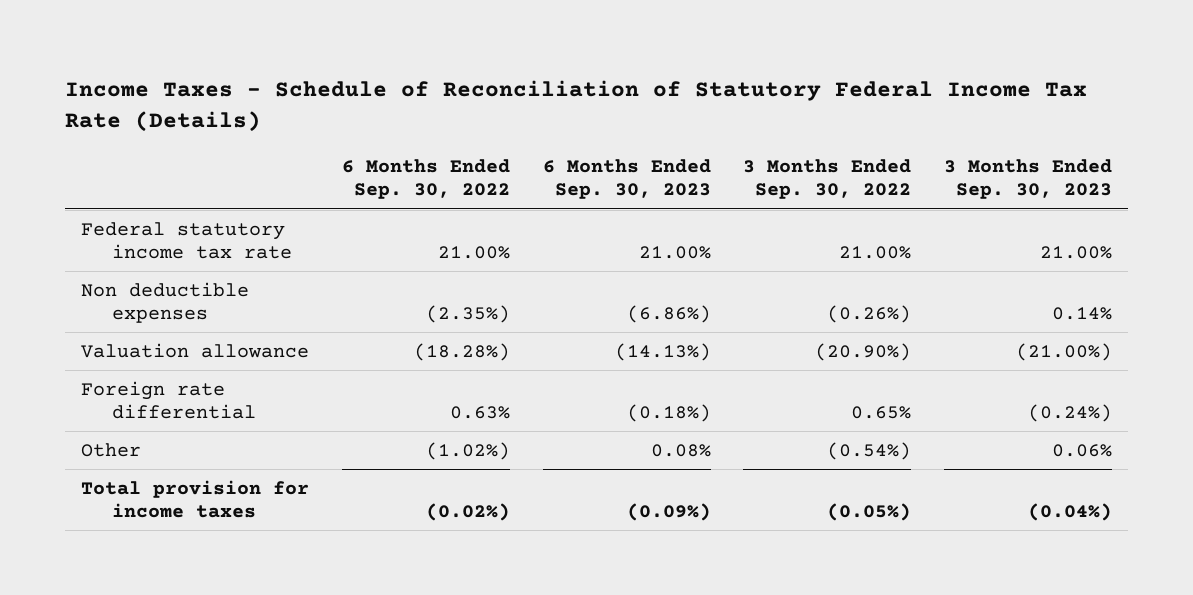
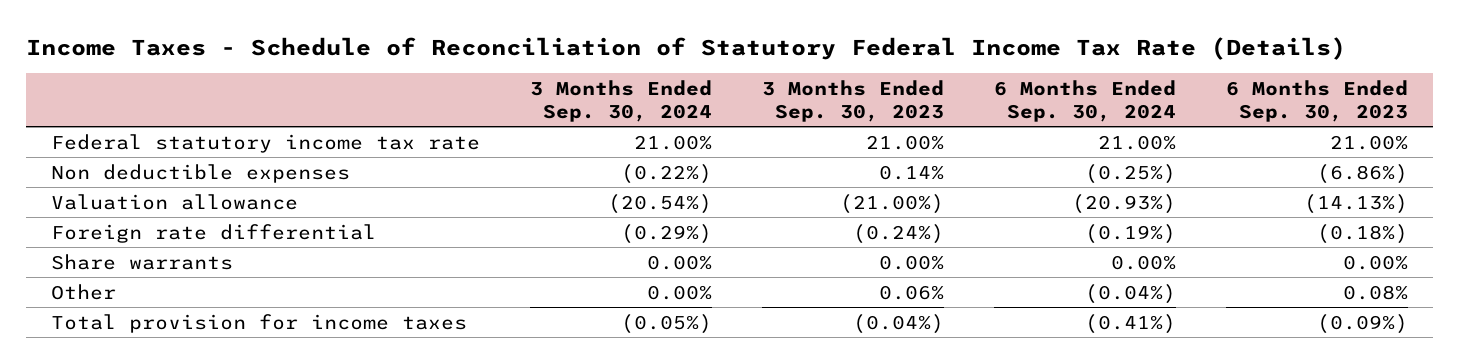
[341,159,510,200] 6 Months Ended Sep. 30, 2022 -> none
[743,159,912,200] 3 Months Ended Sep. 30, 2022 -> none
none -> [529,79,712,122] 3 Months Ended Sep. 30, 2024
none -> [994,79,1177,122] 6 Months Ended Sep. 30, 2024
none -> [50,253,233,270] Share warrants

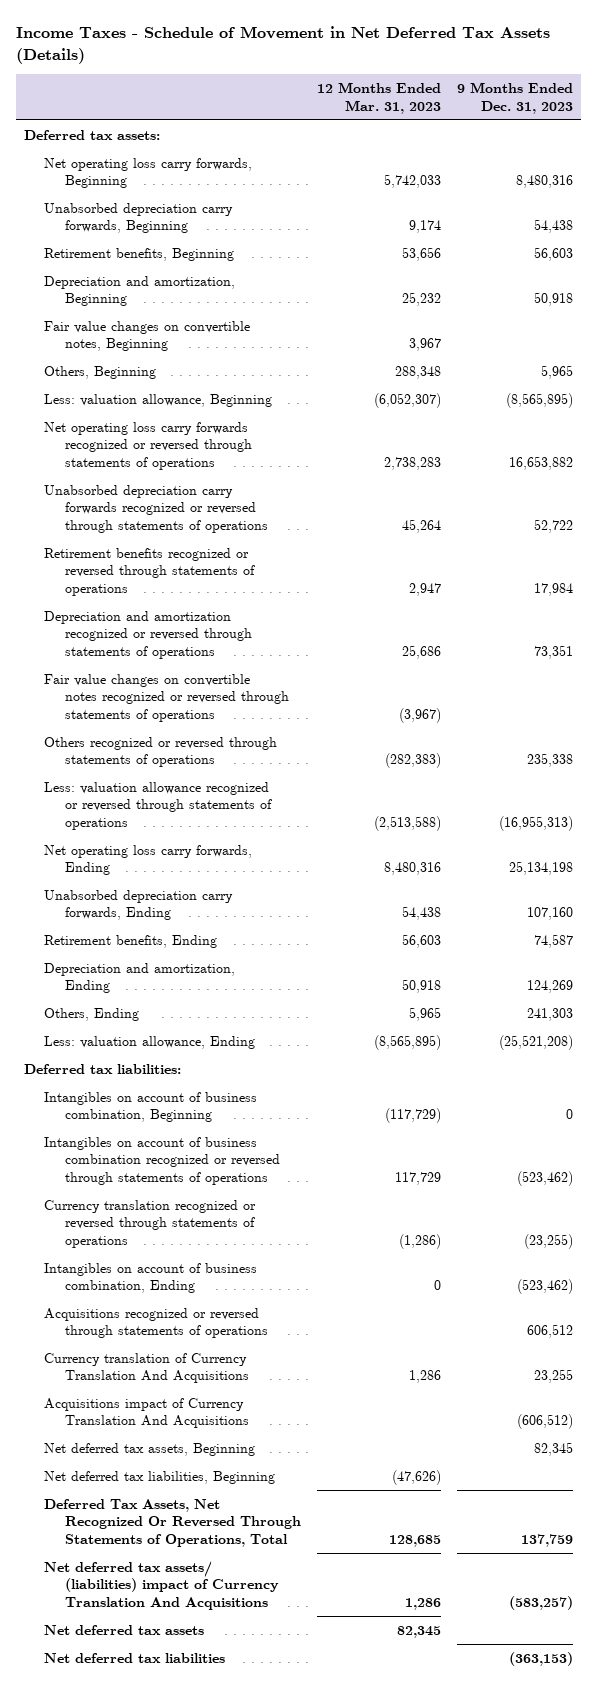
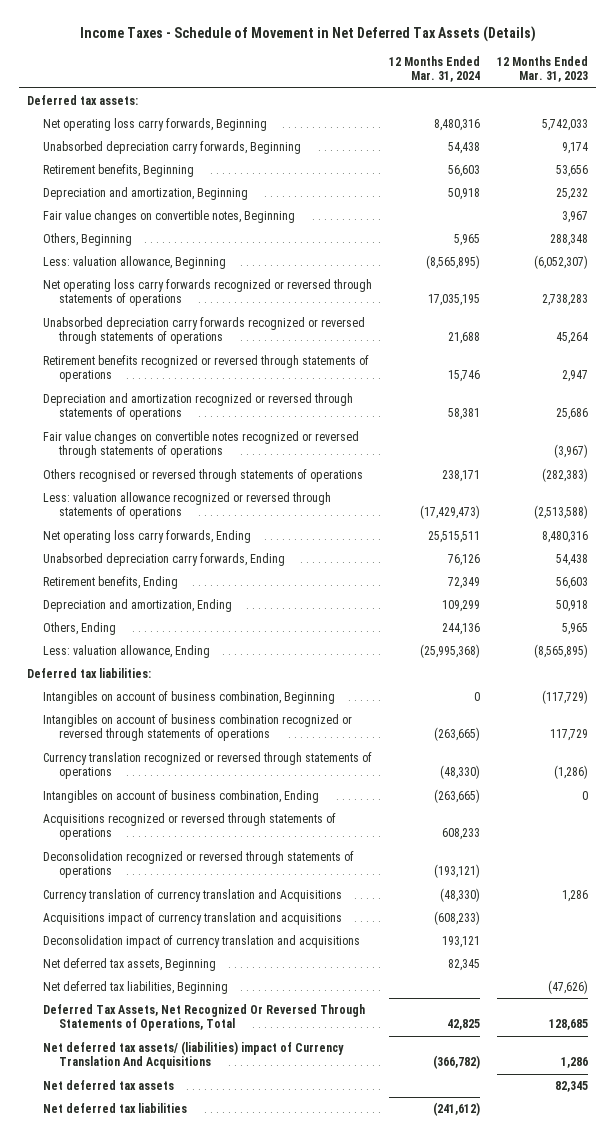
[456,81,573,114] 9 Months Ended Dec. 31, 2023 -> none
none -> [389,55,481,83] 12 Months Ended Mar. 31, 2024
[44,736,278,768] Others recognized or reversed through statements of operations -> [43,469,364,483] Others recognised or reversed through statements of operations
none -> [43,851,355,879] Deconsolidation recognized or reversed through statements of operations
[44,1352,249,1384] Currency translation of Currency Translation And Acquisitions -> [43,889,343,903] Currency translation of currency translation and Acquisitions
[44,1397,249,1429] Acquisitions impact of Currency Translation And Acquisitions -> [43,912,343,926] Acquisitions impact of currency translation and acquisitions
none -> [43,935,361,949] Deconsolidation impact of currency translation and acquisitions

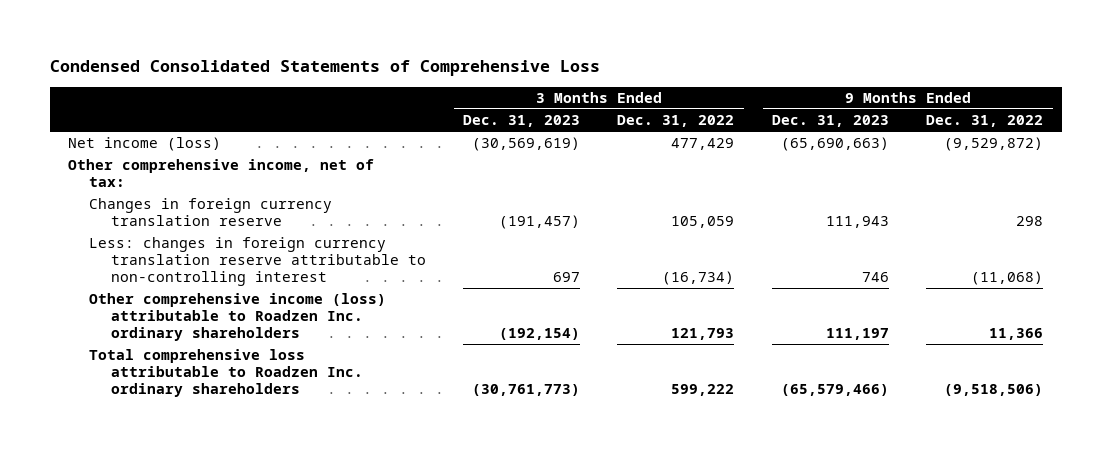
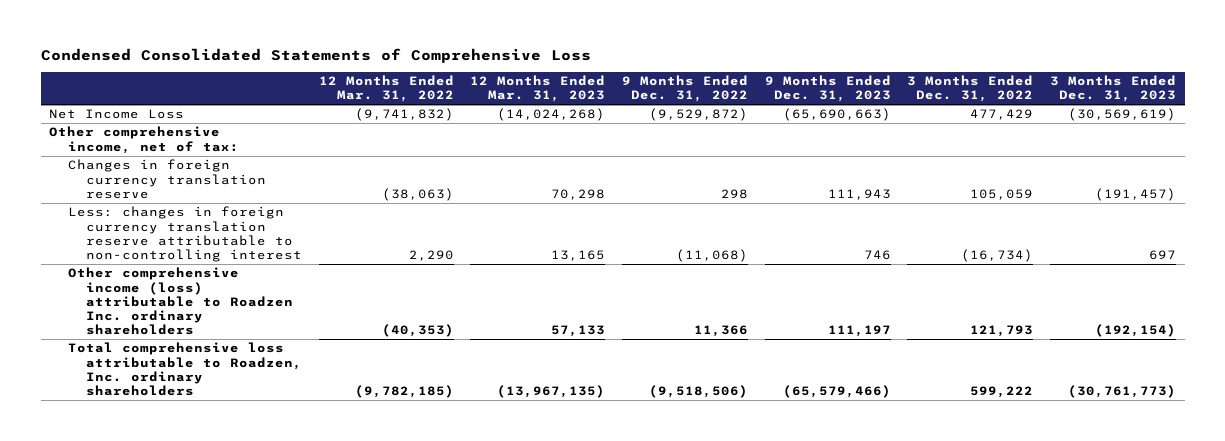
none -> [318,75,454,103] 12 Months Ended Mar. 31, 2022
none -> [470,75,606,103] 12 Months Ended Mar. 31, 2023
[68,137,222,152] Net income (loss) -> [49,109,185,120] Net Income Loss
[89,349,363,398] Total comprehensive loss attributable to Roadzen Inc. ordinary shareholders -> [67,342,302,396] Total comprehensive loss attributable to Roadzen, Inc. ordinary shareholders

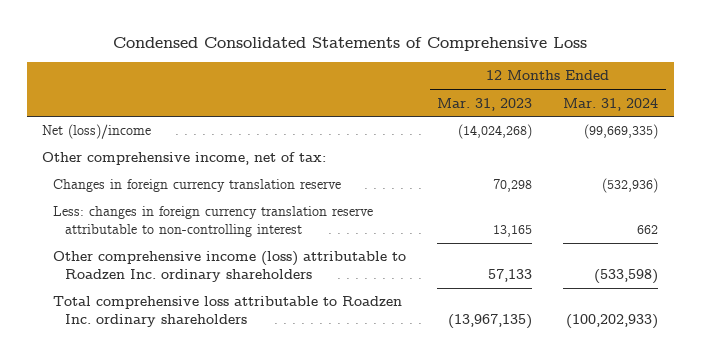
[318,75,454,103] 12 Months Ended Mar. 31, 2022 -> none
[622,75,749,103] 9 Months Ended Dec. 31, 2022 -> none
[764,75,891,103] 9 Months Ended Dec. 31, 2023 -> none
[907,75,1034,103] 3 Months Ended Dec. 31, 2022 -> none
[1050,75,1177,103] 3 Months Ended Dec. 31, 2023 -> none
none -> [563,97,659,111] Mar. 31, 2024
[49,109,185,120] Net Income Loss -> [42,124,152,140] Net (loss)/income
[67,342,302,396] Total comprehensive loss attributable to Roadzen, Inc. ordinary shareholders -> [53,296,403,328] Total comprehensive loss attributable to Roadzen Inc. ordinary shareholders

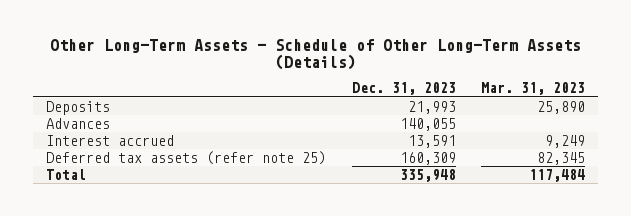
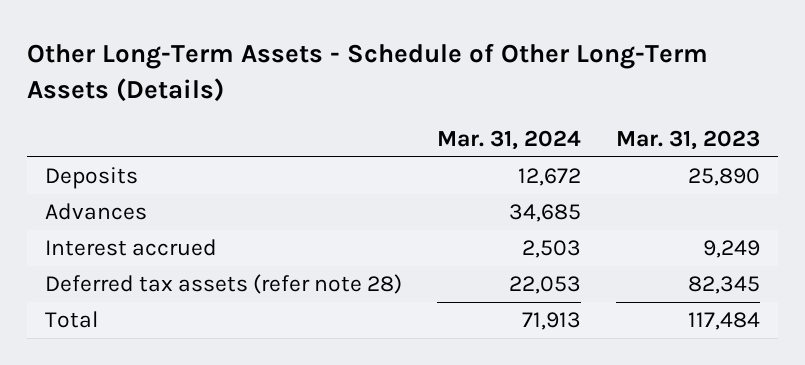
[351,82,456,96] Dec. 31, 2023 -> none
none -> [436,129,581,150] Mar. 31, 2024
[46,150,327,165] Deferred tax assets (refer note 25) -> [44,274,402,295] Deferred tax assets (refer note 28)

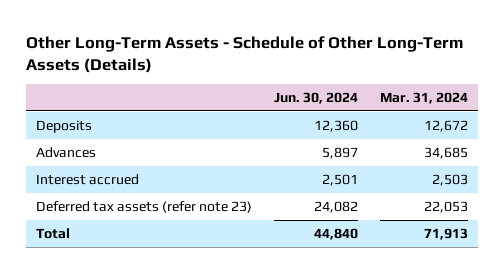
[616,129,761,150] Mar. 31, 2023 -> none
none -> [274,91,359,104] Jun. 30, 2024
[44,274,402,295] Deferred tax assets (refer note 28) -> [36,201,253,214] Deferred tax assets (refer note 23)

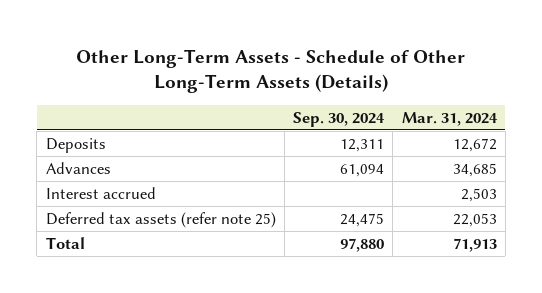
[274,91,359,104] Jun. 30, 2024 -> none
none -> [293,111,386,127] Sep. 30, 2024
[36,201,253,214] Deferred tax assets (refer note 23) -> [45,211,276,228] Deferred tax assets (refer note 25)

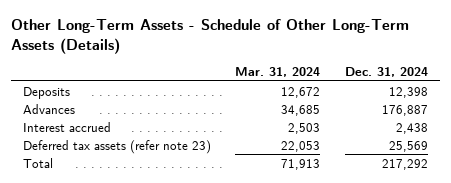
[293,111,386,127] Sep. 30, 2024 -> none
none -> [344,67,428,78] Dec. 31, 2024
[45,211,276,228] Deferred tax assets (refer note 25) -> [22,139,211,154] Deferred tax assets (refer note 23)

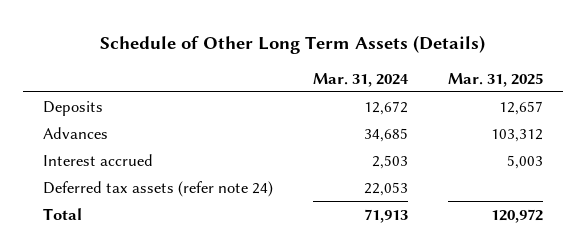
[10,19,409,54] Other Long-Term Assets - Schedule of Other Long-Term Assets (Details) -> [100,34,486,54] Schedule of Other Long Term Assets (Details)
[344,67,428,78] Dec. 31, 2024 -> none
none -> [447,72,543,87] Mar. 31, 2025
[22,139,211,154] Deferred tax assets (refer note 23) -> [43,180,274,197] Deferred tax assets (refer note 24)

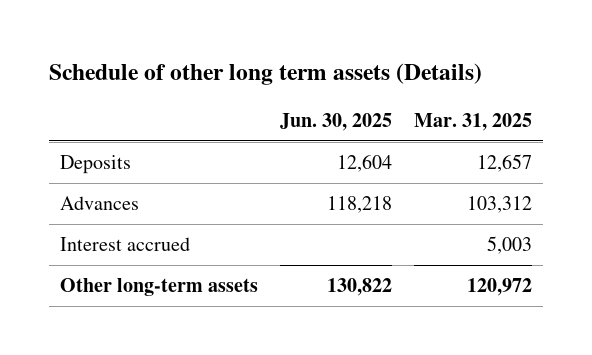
[100,34,486,54] Schedule of Other Long Term Assets (Details) -> [48,63,482,86] Schedule of other long term assets (Details)
[313,72,410,87] Mar. 31, 2024 -> none
none -> [279,113,392,132] Jun. 30, 2025
[43,180,274,197] Deferred tax assets (refer note 24) -> none
[43,207,83,220] Total -> [59,277,258,296] Other long-term assets

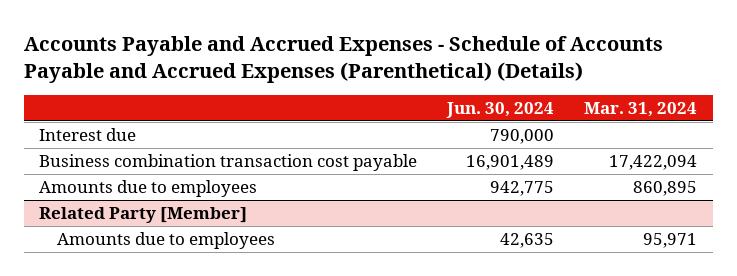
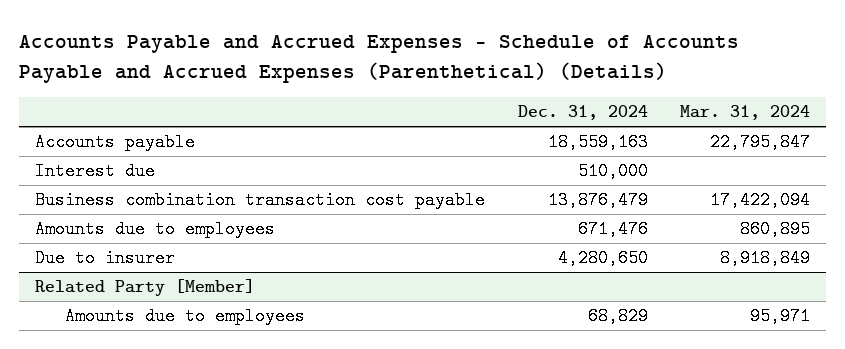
[446,102,555,119] Jun. 30, 2024 -> none
none -> [517,105,648,121] Dec. 31, 2024
none -> [35,133,196,152] Accounts payable
none -> [35,249,176,268] Due to insurer

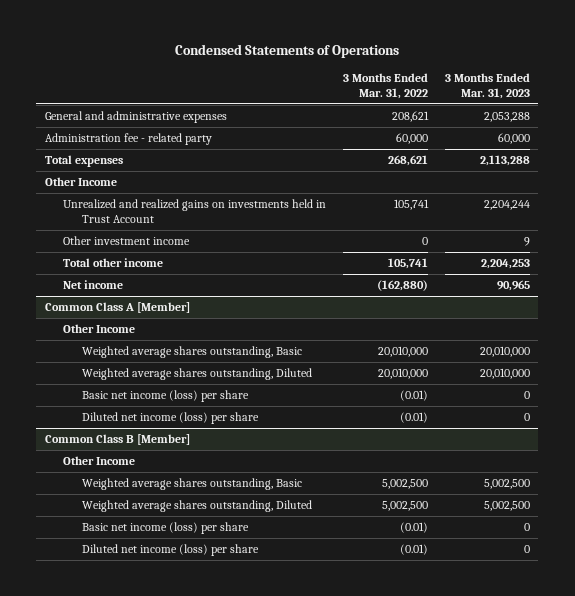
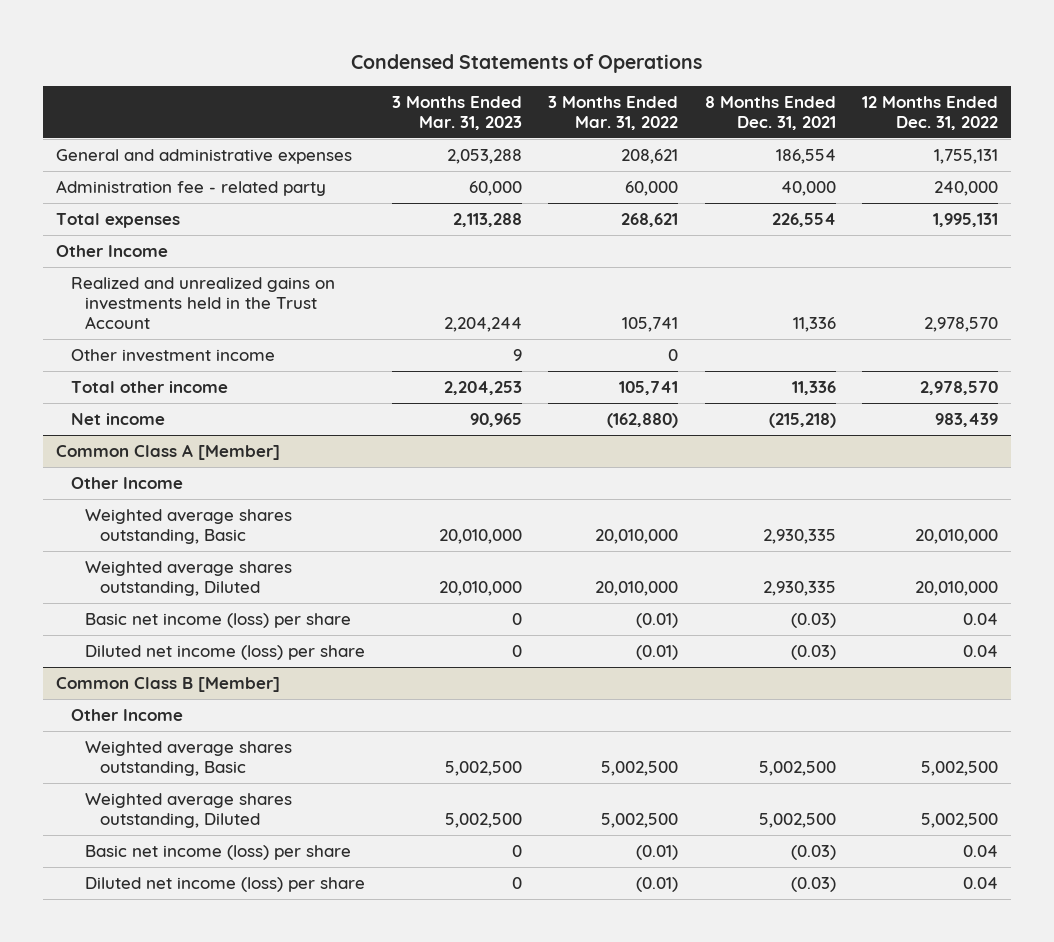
none -> [704,95,836,130] 8 Months Ended Dec. 31, 2021
none -> [862,95,999,130] 12 Months Ended Dec. 31, 2022
[63,199,327,223] Unrealized and realized gains on investments held in Trust Account -> [70,276,335,330] Realized and unrealized gains on investments held in the Trust Account

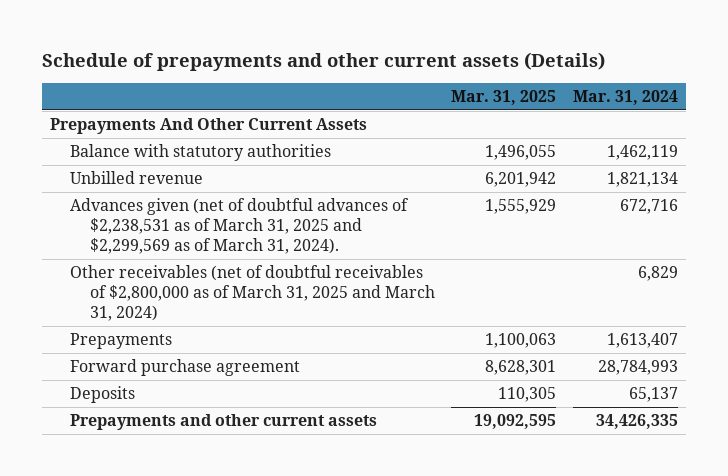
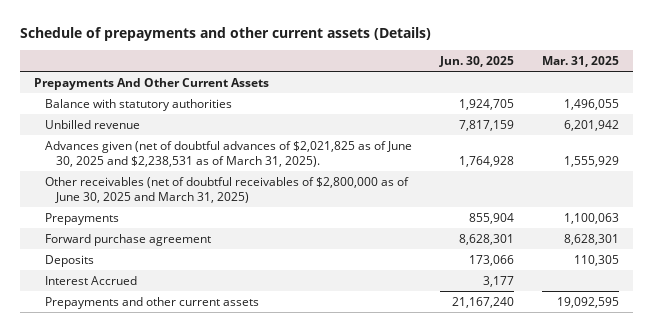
[572,90,678,106] Mar. 31, 2024 -> none
none -> [438,56,514,68] Jun. 30, 2025
[70,198,410,255] Advances given (net of doubtful advances of $2,238,531 as of March 31, 2025 and $2,299,569 as of March 31, 2024). -> [44,140,412,168] Advances given (net of doubtful advances of $2,021,825 as of June 30, 2025 and $2,238,531 as of March 31, 2025).
[70,265,435,322] Other receivables (net of doubtful receivables of $2,800,000 as of March 31, 2025 and March 31, 2024) -> [44,176,409,204] Other receivables (net of doubtful receivables of $2,800,000 as of June 30, 2025 and March 31, 2025)
none -> [44,275,137,285] Interest Accrued

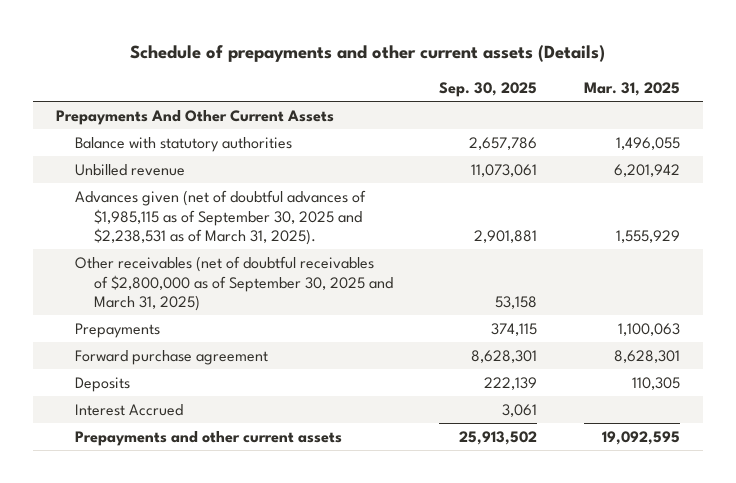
[438,56,514,68] Jun. 30, 2025 -> none
none -> [439,82,538,98] Sep. 30, 2025
[44,140,412,168] Advances given (net of doubtful advances of $2,021,825 as of June 30, 2025 and $2,238,531 as of March 31, 2025). -> [75,189,367,246] Advances given (net of doubtful advances of $1,985,115 as of September 30, 2025 and $2,238,531 as of March 31, 2025).
[44,176,409,204] Other receivables (net of doubtful receivables of $2,800,000 as of June 30, 2025 and March 31, 2025) -> [75,255,393,312] Other receivables (net of doubtful receivables of $2,800,000 as of September 30, 2025 and March 31, 2025)

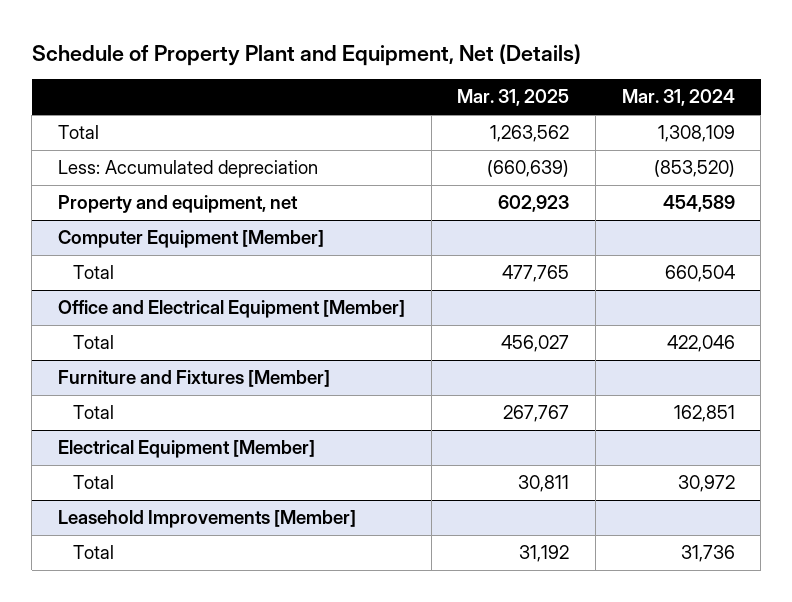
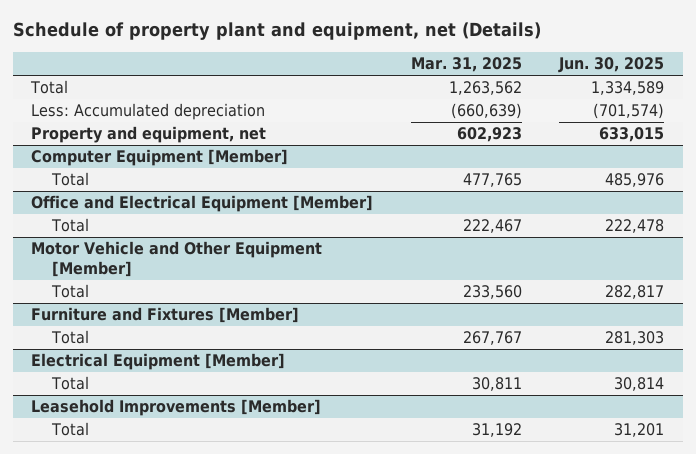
[31,43,581,66] Schedule of Property Plant and Equipment, Net (Details) -> [12,22,541,41] Schedule of property plant and equipment, net (Details)
[621,89,735,107] Mar. 31, 2024 -> none
none -> [558,56,665,73] Jun. 30, 2025
[501,335,570,353] 456,027 -> [462,219,522,234] 222,467
none -> [31,241,323,277] Motor Vehicle and Other Equipment [Member]
none -> [50,284,89,299] Total

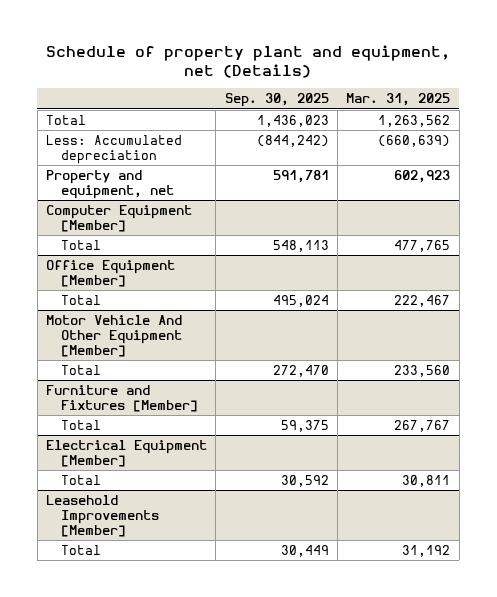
[558,56,665,73] Jun. 30, 2025 -> none
none -> [224,93,329,108] Sep. 30, 2025
[31,195,374,213] Office and Electrical Equipment [Member] -> [46,259,176,287] Office Equipment [Member]
[31,241,323,277] Motor Vehicle and Other Equipment [Member] -> [46,314,183,357] Motor Vehicle And Other Equipment [Member]

